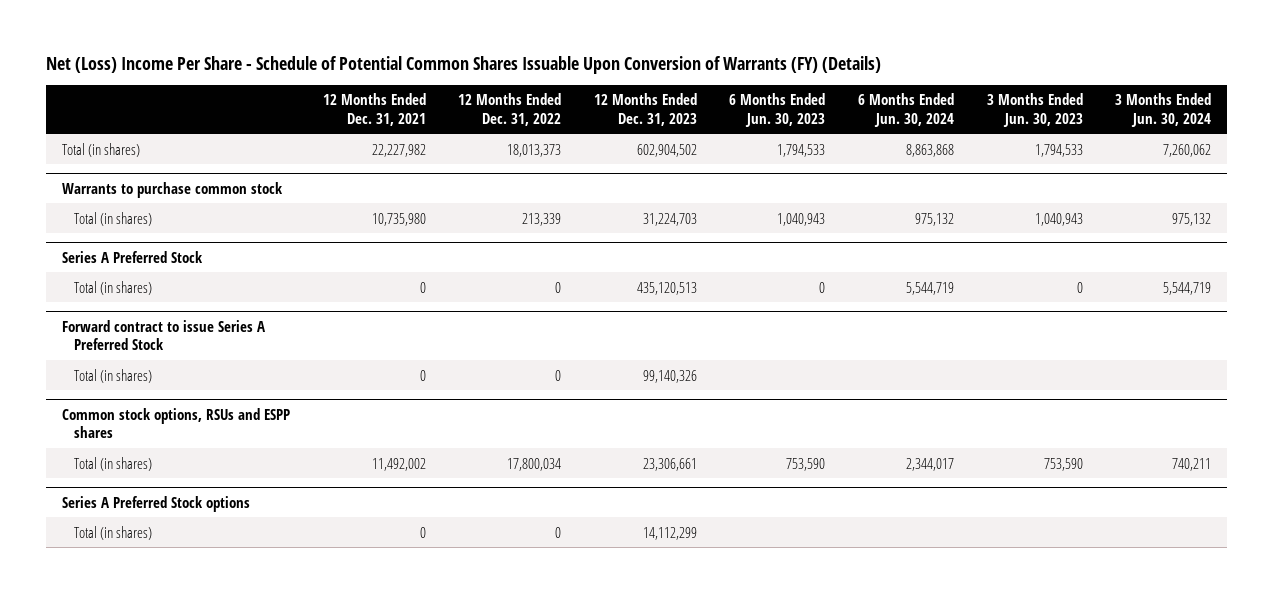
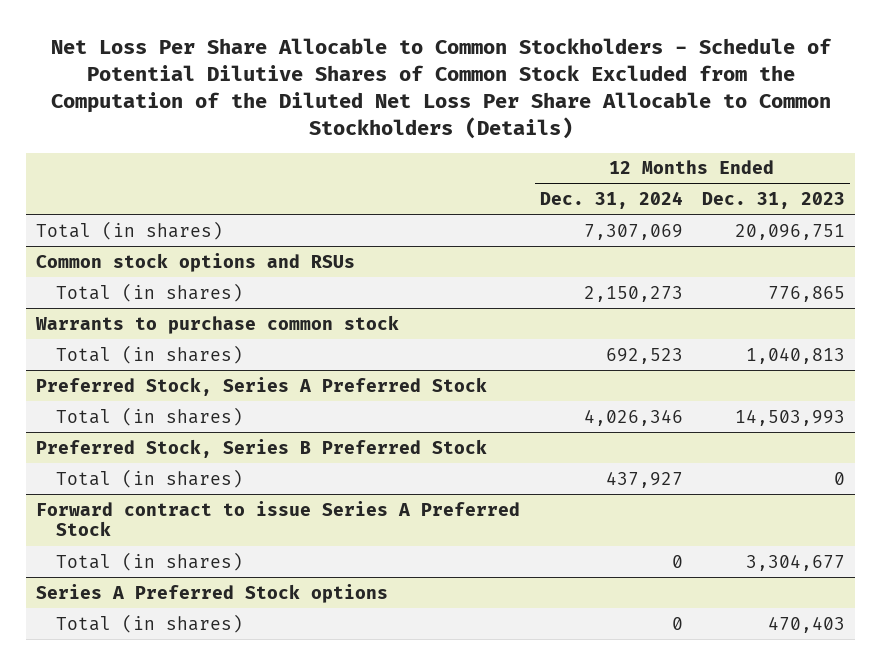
[46,55,882,74] Net (Loss) Income Per Share - Schedule of Potential Common Shares Issuable Upon Conversion of Warrants (FY) (Details) -> [50,37,832,140] Net Loss Per Share Allocable to Common Stockholders - Schedule of Potential Dilutive Shares of Common Stock Excluded from the Computation of the Diluted Net Loss Per Share Allocable to Common Stockholders (Details)
[322,93,426,126] 12 Months Ended Dec. 31, 2021 -> none
[458,93,562,126] 12 Months Ended Dec. 31, 2022 -> none
[729,93,826,127] 6 Months Ended Jun. 30, 2023 -> none
[858,93,955,127] 6 Months Ended Jun. 30, 2024 -> none
[986,93,1083,127] 3 Months Ended Jun. 30, 2023 -> none
[1115,93,1212,127] 3 Months Ended Jun. 30, 2024 -> none
none -> [539,191,683,210] Dec. 31, 2024
[636,143,697,157] 602,904,502 -> [734,223,845,240] 20,096,751
none -> [36,252,356,272] Common stock options and RSUs
none -> [55,282,243,302] Total (in shares)
[642,212,697,226] 31,224,703 -> [745,346,845,364] 1,040,813
[62,250,204,263] Series A Preferred Stock -> [36,376,488,396] Preferred Stock, Series A Preferred Stock
[636,281,697,295] 435,120,513 -> [734,408,845,426] 14,503,993
none -> [36,438,488,458] Preferred Stock, Series B Preferred Stock
none -> [55,468,243,488] Total (in shares)
[62,407,291,438] Common stock options, RSUs and ESPP shares -> none
[74,456,153,471] Total (in shares) -> none
[642,369,697,383] 99,140,326 -> [745,553,845,571] 3,304,677
[642,526,697,540] 14,112,299 -> [767,615,845,633] 470,403

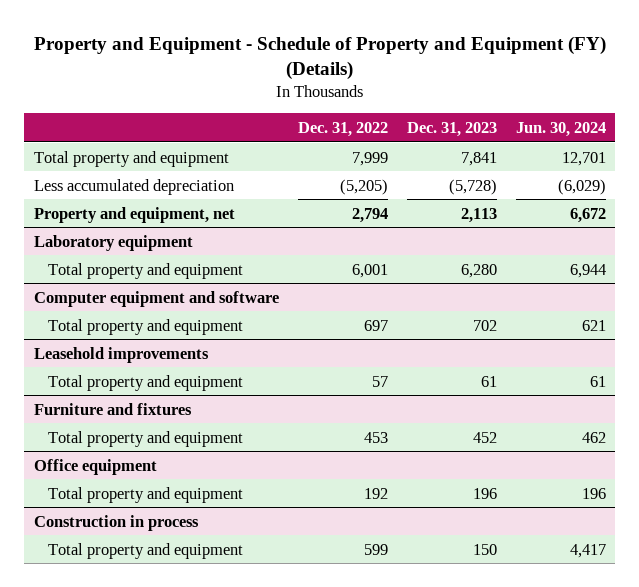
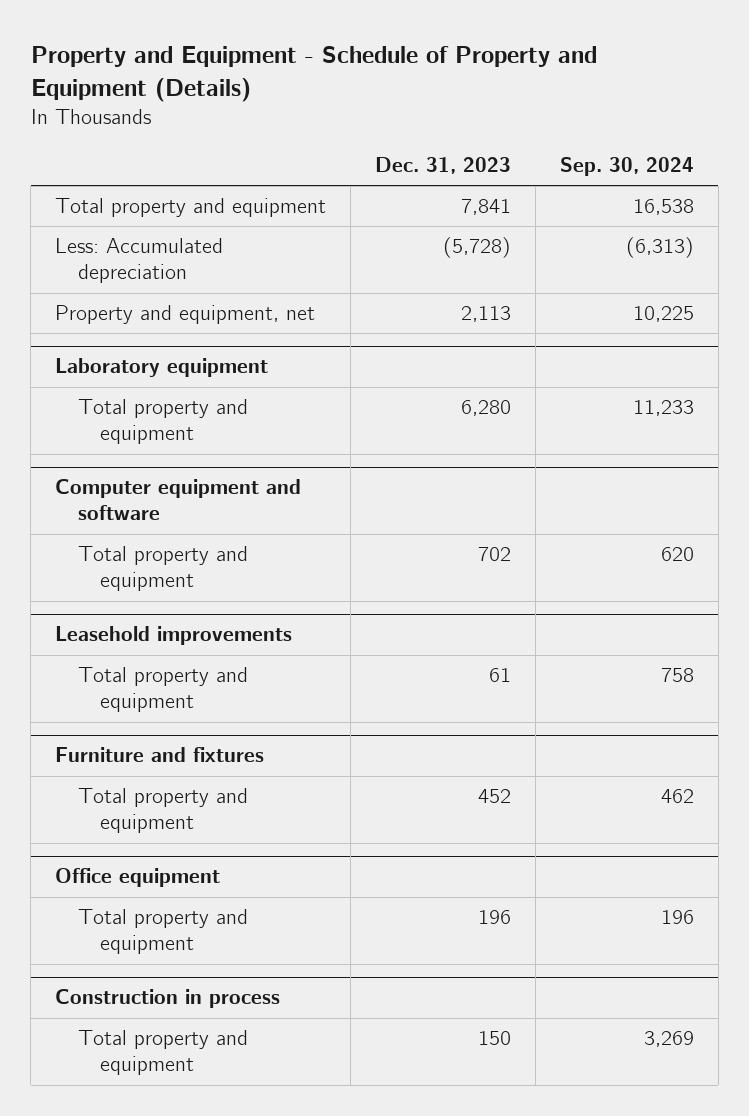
[33,35,606,80] Property and Equipment - Schedule of Property and Equipment (FY) (Details) -> [30,46,597,102] Property and Equipment - Schedule of Property and Equipment (Details)
[297,121,388,137] Dec. 31, 2022 -> none
[515,121,606,137] Jun. 30, 2024 -> none
none -> [559,157,694,177] Sep. 30, 2024
[33,178,234,195] Less accumulated depreciation -> [55,238,224,284] Less: Accumulated depreciation

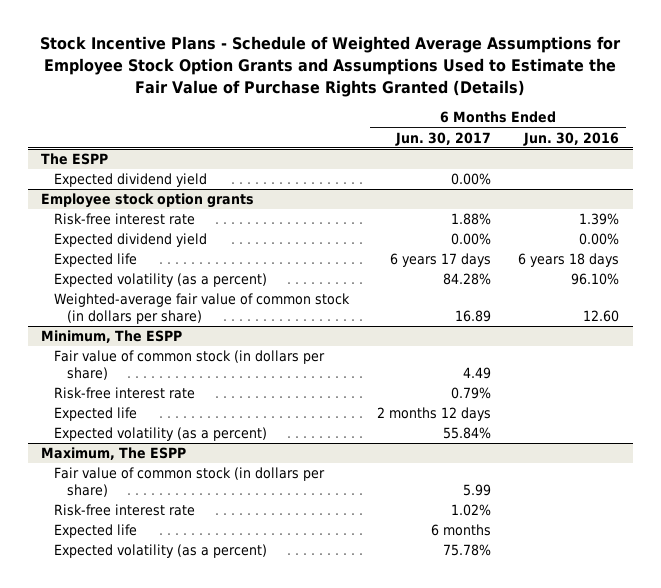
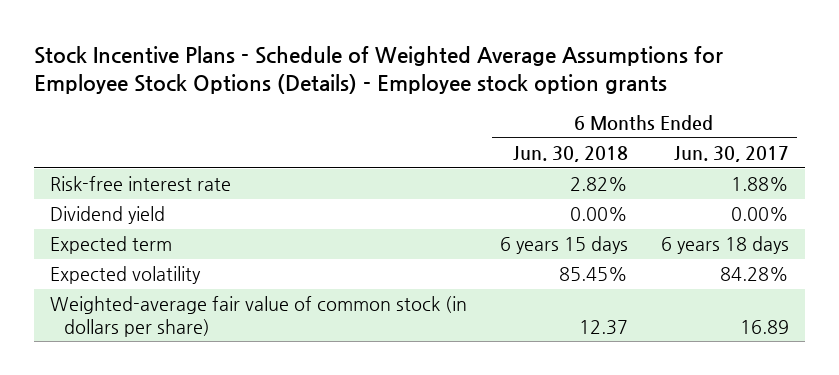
[40,36,622,97] Stock Incentive Plans - Schedule of Weighted Average Assumptions for Employee Stock Option Grants and Assumptions Used to Estimate the Fair Value of Purchase Rights Granted (Details) -> [33,45,723,94] Stock Incentive Plans - Schedule of Weighted Average Assumptions for Employee Stock Options (Details) - Employee stock option grants
[523,131,620,146] Jun. 30, 2016 -> none
none -> [513,146,629,163] Jun. 30, 2018
[41,153,109,166] The ESPP -> none
[54,173,208,188] Expected dividend yield -> none
[41,193,255,209] Employee stock option grants -> none
[54,233,208,248] Expected dividend yield -> [50,206,166,225] Dividend yield
[54,253,138,268] Expected life -> [50,236,173,255] Expected term
[389,253,491,268] 6 years 17 days -> [660,236,789,255] 6 years 18 days
[54,273,268,288] Expected volatility (as a percent) -> [50,266,202,285] Expected volatility
[41,330,183,344] Minimum, The ESPP -> none
[54,350,326,381] Fair value of common stock (in dollars per share) -> none
[54,387,196,400] Risk-free interest rate -> none
[54,407,138,422] Expected life -> none
[54,427,268,442] Expected volatility (as a percent) -> none
[41,447,187,461] Maximum, The ESPP -> none
[54,467,326,498] Fair value of common stock (in dollars per share) -> none
[54,504,196,517] Risk-free interest rate -> none
[54,524,138,539] Expected life -> none
[54,544,268,559] Expected volatility (as a percent) -> none

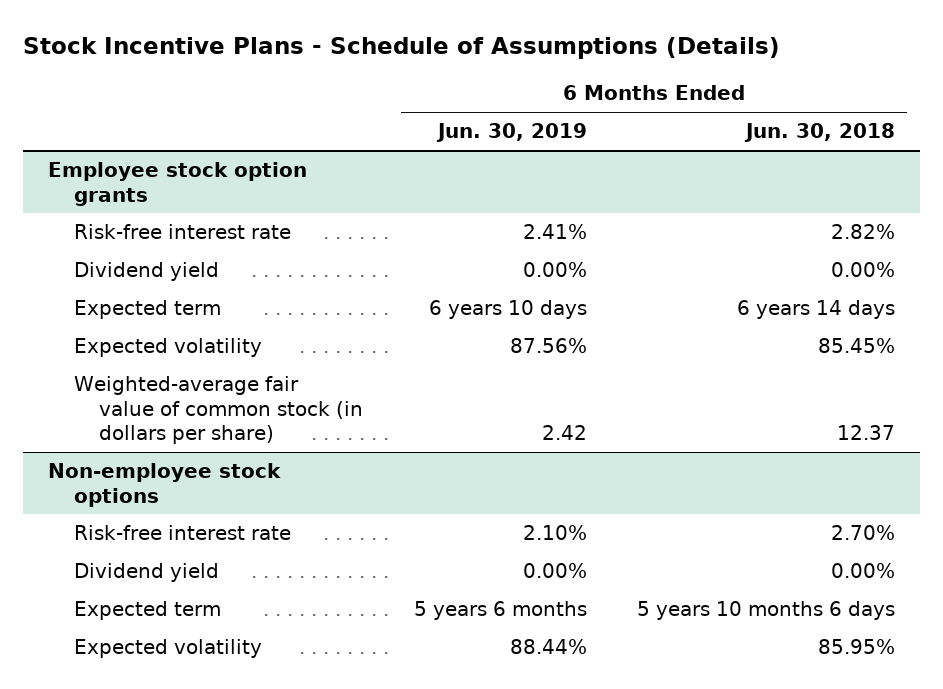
[33,45,723,94] Stock Incentive Plans - Schedule of Weighted Average Assumptions for Employee Stock Options (Details) - Employee stock option grants -> [23,37,781,60] Stock Incentive Plans - Schedule of Assumptions (Details)
[673,146,789,163] Jun. 30, 2017 -> none
none -> [435,123,587,143] Jun. 30, 2019
none -> [48,162,308,206] Employee stock option grants
[500,236,629,255] 6 years 15 days -> [736,300,895,320] 6 years 14 days
none -> [48,463,282,507] Non-employee stock options
none -> [73,525,291,541] Risk-free interest rate
none -> [73,563,219,583] Dividend yield
none -> [73,601,221,621] Expected term
none -> [73,639,262,659] Expected volatility

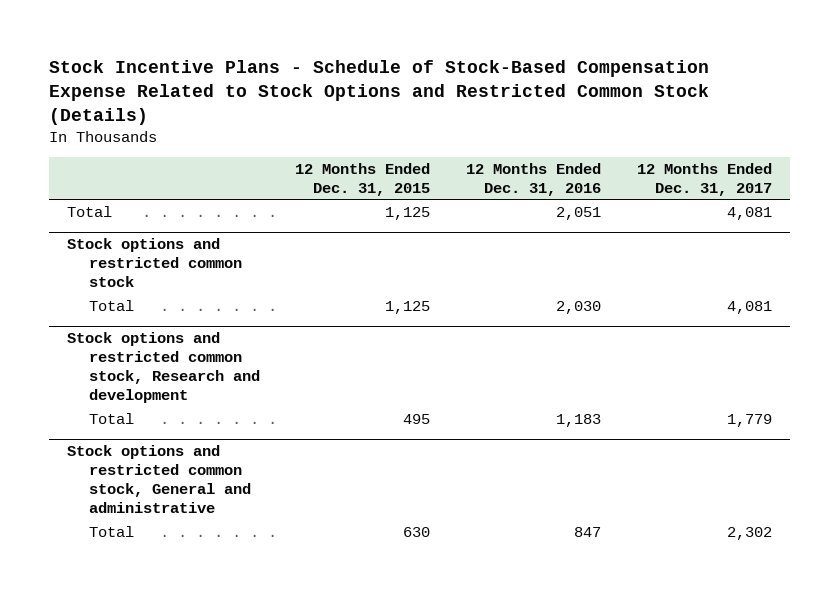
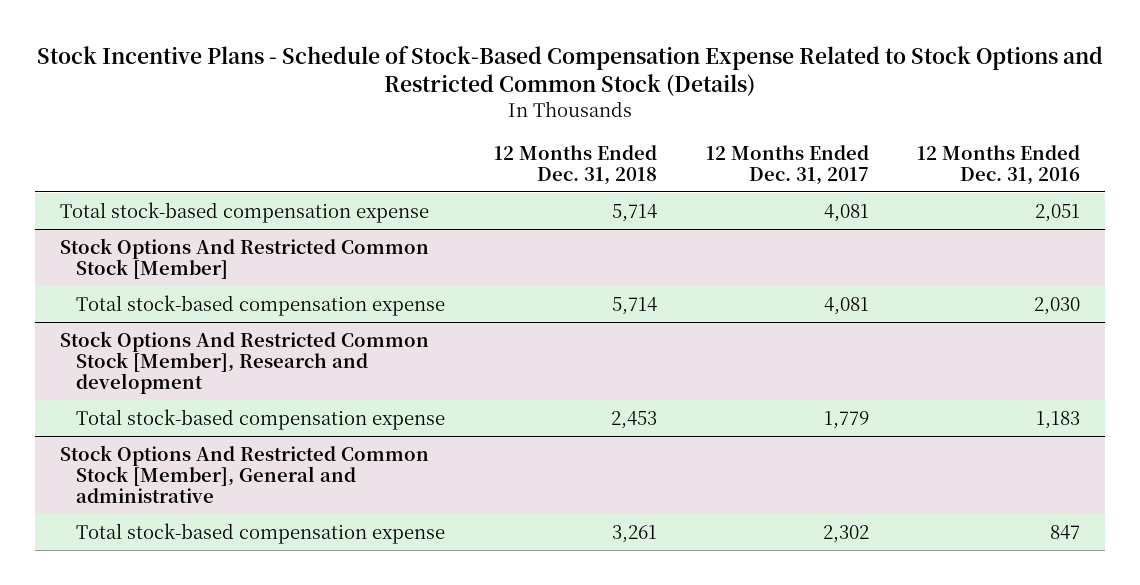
[295,162,431,196] 12 Months Ended Dec. 31, 2015 -> none
none -> [493,144,657,185] 12 Months Ended Dec. 31, 2018
[66,205,112,217] Total -> [59,201,429,223] Total stock-based compensation expense
[66,238,242,288] Stock options and restricted common stock -> [59,237,429,279] Stock Options And Restricted Common Stock [Member]
[88,299,134,311] Total -> [75,294,445,316] Total stock-based compensation expense
[66,332,260,404] Stock options and restricted common stock, Research and development -> [59,330,429,394] Stock Options And Restricted Common Stock [Member], Research and development
[88,412,134,424] Total -> [75,408,445,430] Total stock-based compensation expense
[66,445,251,514] Stock options and restricted common stock, General and administrative -> [59,444,429,503] Stock Options And Restricted Common Stock [Member], General and administrative
[88,525,134,537] Total -> [75,522,445,544] Total stock-based compensation expense

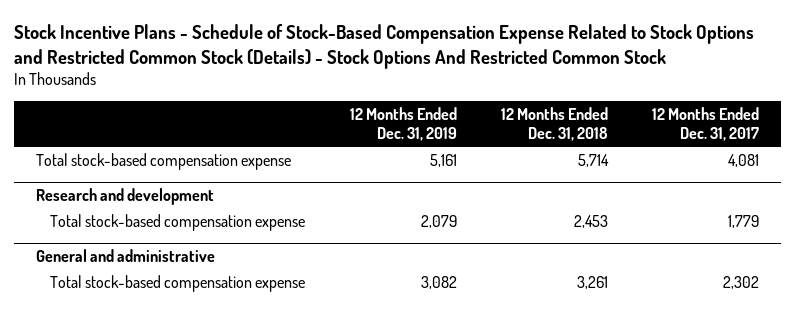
[37,45,1104,97] Stock Incentive Plans - Schedule of Stock-Based Compensation Expense Related to Stock Options and Restricted Common Stock (Details) -> [13,23,754,69] Stock Incentive Plans - Schedule of Stock-Based Compensation Expense Related to Stock Options and Restricted Common Stock (Details) - Stock Options And Restricted Common Stock
[917,144,1081,185] 12 Months Ended Dec. 31, 2016 -> none
none -> [349,106,457,142] 12 Months Ended Dec. 31, 2019
[75,294,445,316] Total stock-based compensation expense -> none
[59,330,429,394] Stock Options And Restricted Common Stock [Member], Research and development -> none
[59,237,429,279] Stock Options And Restricted Common Stock [Member] -> [35,188,214,206] Research and development
[59,444,429,503] Stock Options And Restricted Common Stock [Member], General and administrative -> none
none -> [35,249,215,263] General and administrative

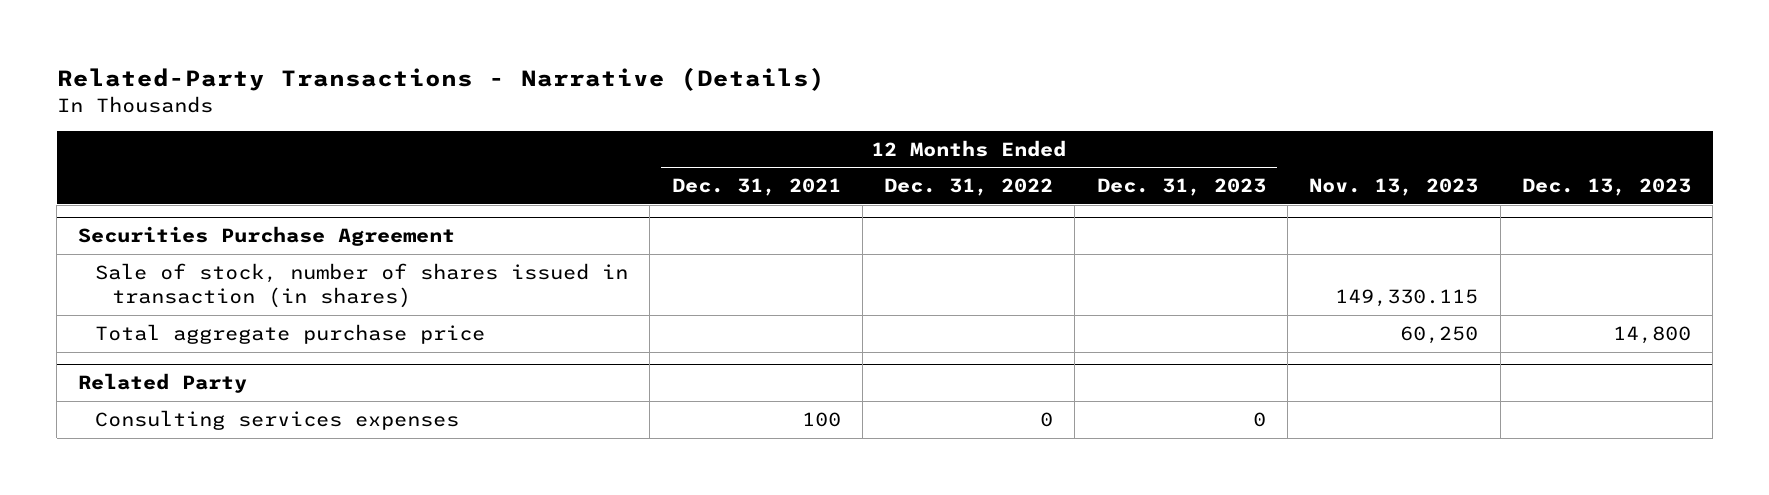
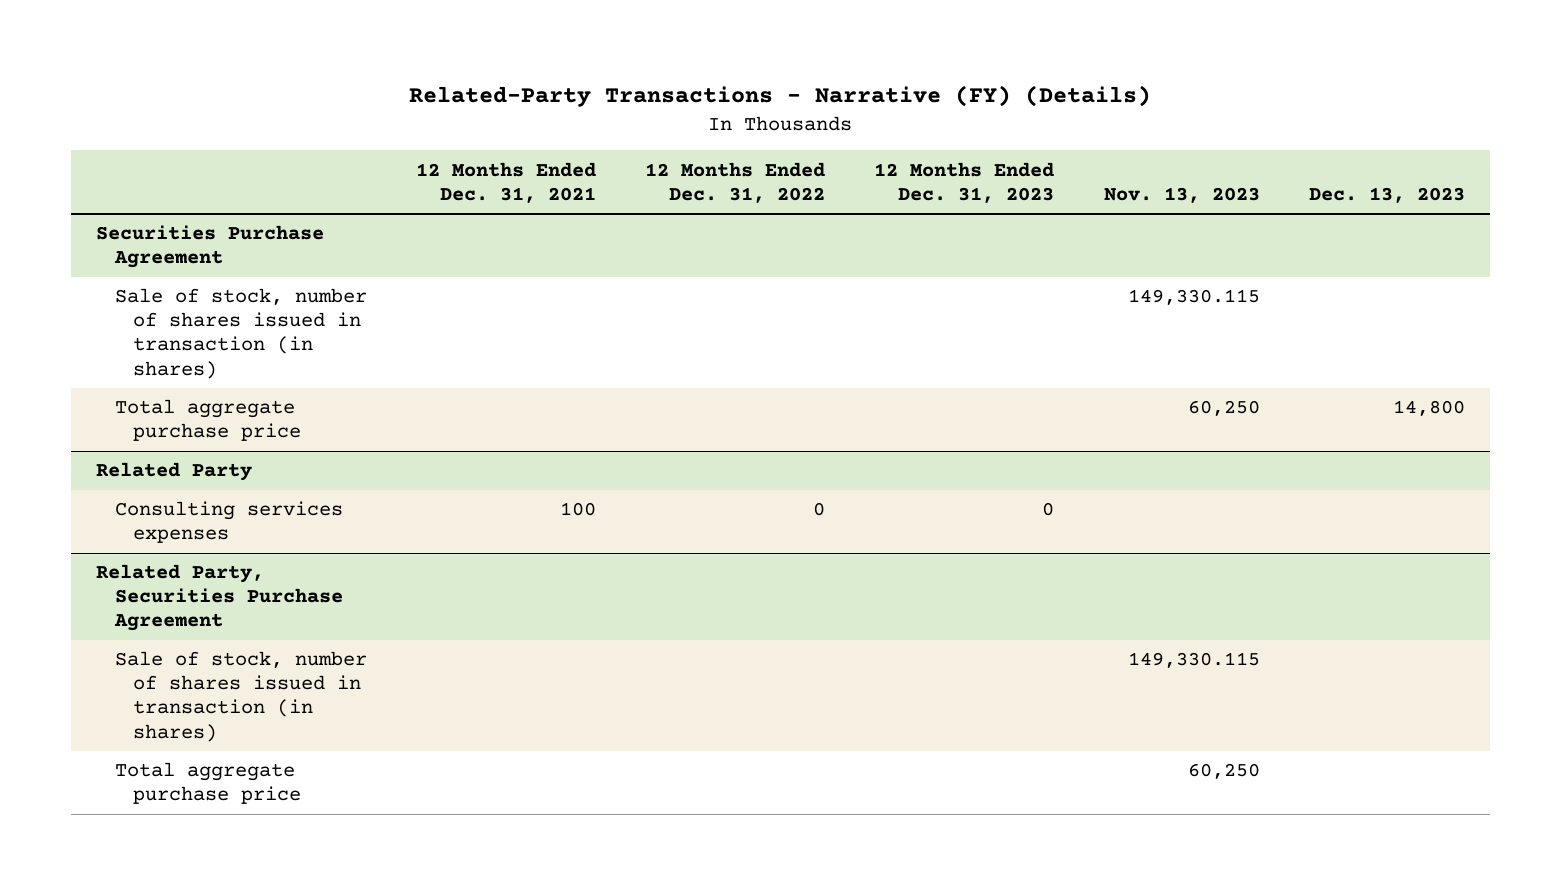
[56,67,825,92] Related-Party Transactions - Narrative (Details) -> [409,85,1152,108] Related-Party Transactions - Narrative (FY) (Details)
none -> [95,564,343,632] Related Party, Securities Purchase Agreement
none -> [114,651,367,742] Sale of stock, number of shares issued in transaction (in shares)
none -> [114,762,302,805] Total aggregate purchase price

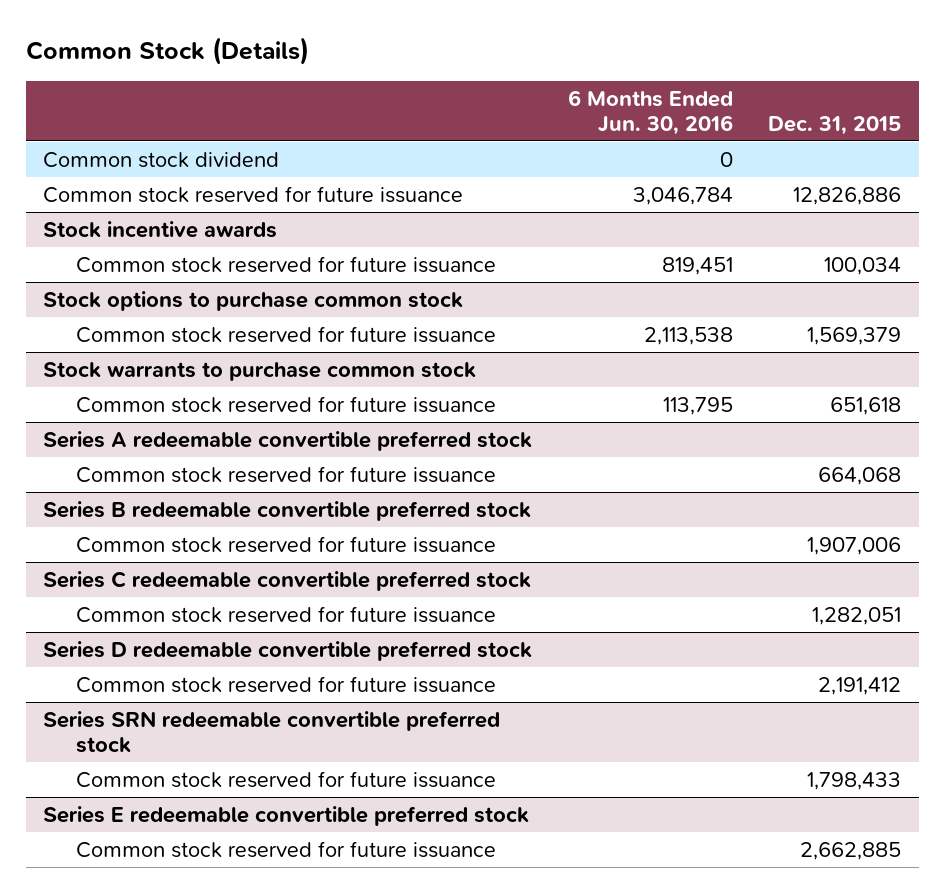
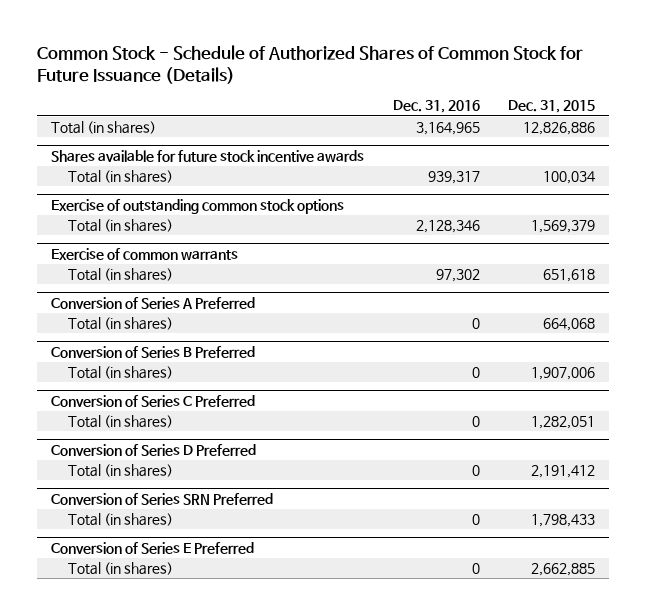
[25,37,309,66] Common Stock (Details) -> [37,44,584,84] Common Stock - Schedule of Authorized Shares of Common Stock for Future Issuance (Details)
[567,89,733,135] 6 Months Ended Jun. 30, 2016 -> none
none -> [392,100,480,114] Dec. 31, 2016
[43,151,280,168] Common stock dividend -> none
[43,430,533,451] Series A redeemable convertible preferred stock -> none
[43,710,501,753] Series SRN redeemable convertible preferred stock -> none
[43,185,464,203] Common stock reserved for future issuance -> [51,121,157,135] Total (in shares)
[43,220,278,238] Stock incentive awards -> [51,149,365,162] Shares available for future stock incentive awards
[75,255,496,273] Common stock reserved for future issuance -> [67,170,173,184] Total (in shares)
[43,290,464,311] Stock options to purchase common stock -> [51,198,345,214] Exercise of outstanding common stock options
[75,325,496,343] Common stock reserved for future issuance -> [67,219,173,233] Total (in shares)
[43,361,477,381] Stock warrants to purchase common stock -> [51,247,239,260] Exercise of common warrants
[75,395,496,413] Common stock reserved for future issuance -> [67,268,173,282] Total (in shares)
none -> [51,296,256,309] Conversion of Series A Preferred
[75,465,496,483] Common stock reserved for future issuance -> [67,317,173,331] Total (in shares)
[43,500,532,521] Series B redeemable convertible preferred stock -> [51,345,256,358] Conversion of Series B Preferred
[75,535,496,553] Common stock reserved for future issuance -> [67,366,173,380] Total (in shares)
[43,570,532,591] Series C redeemable convertible preferred stock -> [51,394,256,407] Conversion of Series C Preferred
[75,605,496,623] Common stock reserved for future issuance -> [67,415,173,429] Total (in shares)
[43,640,533,661] Series D redeemable convertible preferred stock -> [51,443,257,456] Conversion of Series D Preferred
[75,675,496,693] Common stock reserved for future issuance -> [67,464,173,478] Total (in shares)
none -> [51,492,274,505] Conversion of Series SRN Preferred
[75,770,496,788] Common stock reserved for future issuance -> [67,513,173,527] Total (in shares)
[43,805,530,826] Series E redeemable convertible preferred stock -> [51,541,255,554] Conversion of Series E Preferred
[75,840,496,858] Common stock reserved for future issuance -> [67,562,173,576] Total (in shares)

